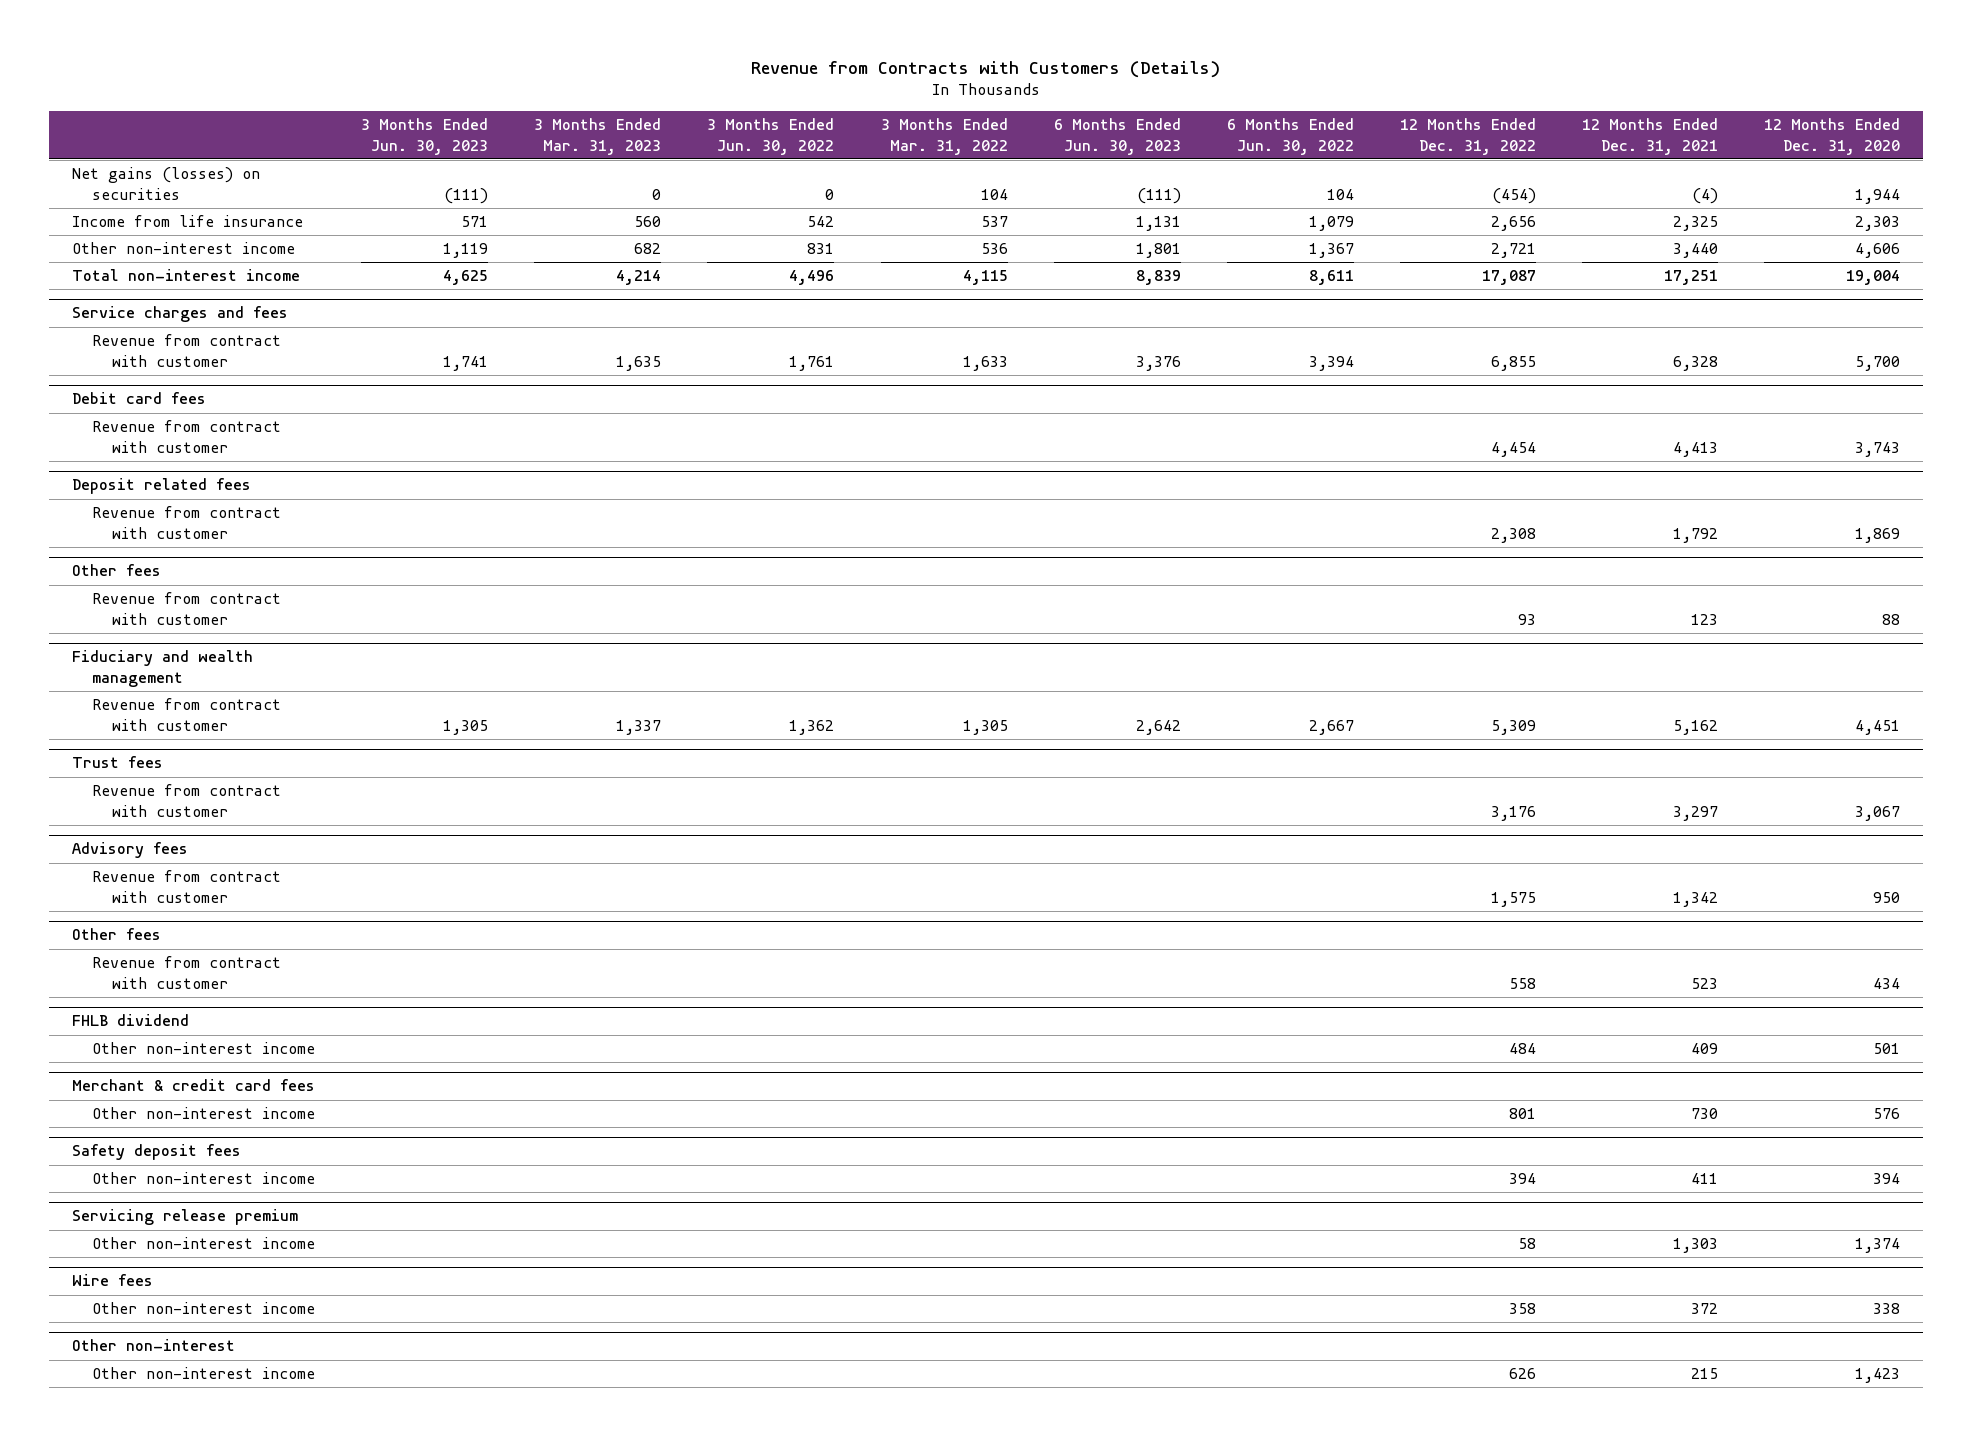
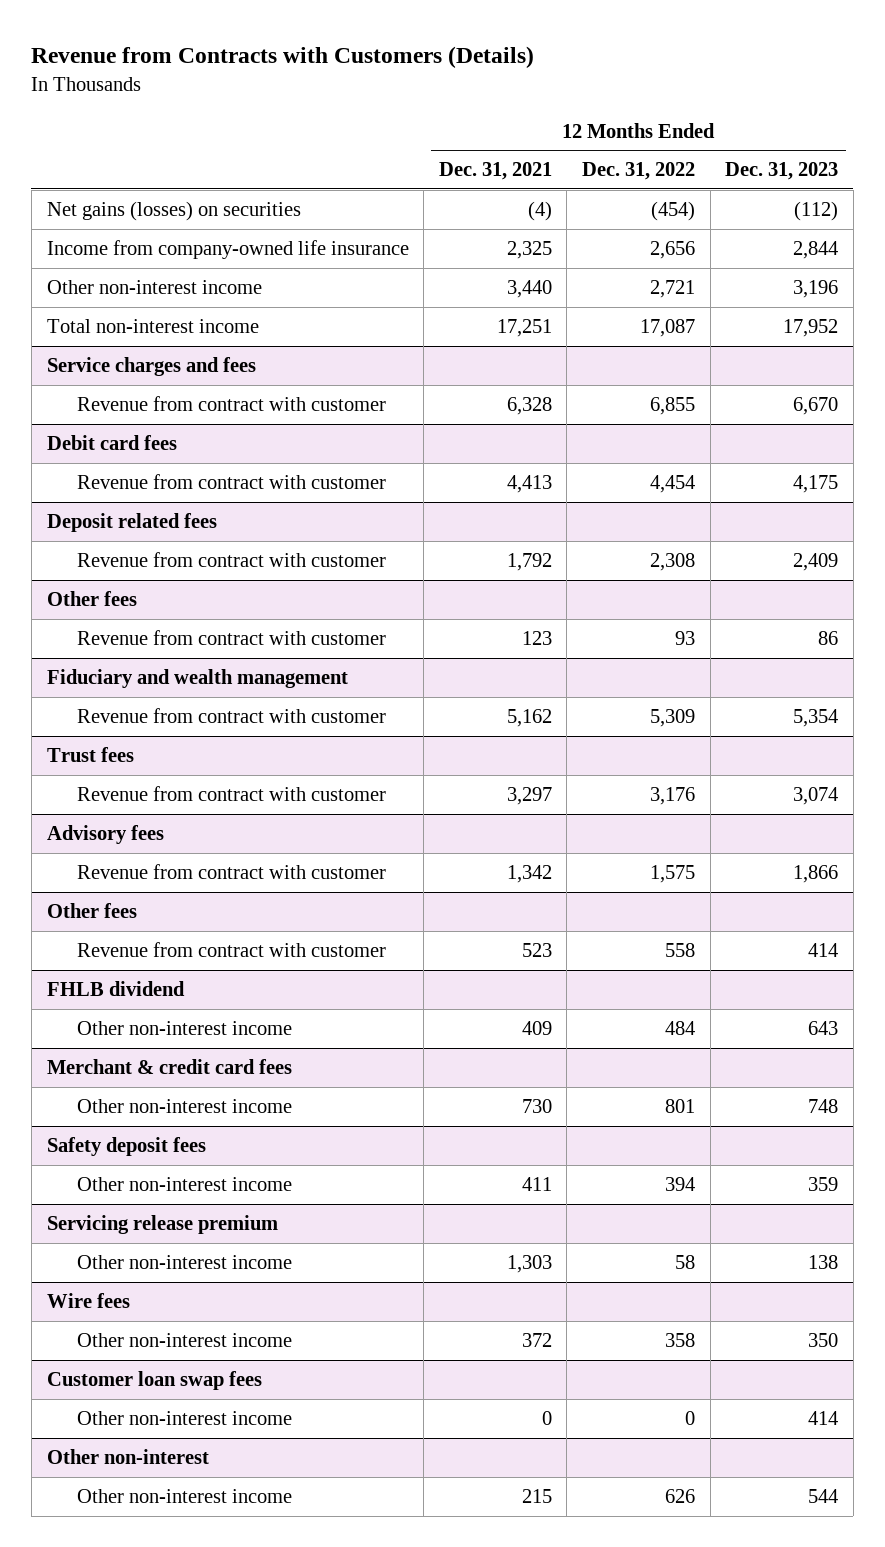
[361,118,489,155] 3 Months Ended Jun. 30, 2023 -> none
[534,118,662,155] 3 Months Ended Mar. 31, 2023 -> none
[707,118,835,155] 3 Months Ended Jun. 30, 2022 -> none
[880,118,1008,155] 3 Months Ended Mar. 31, 2022 -> none
[1053,118,1181,155] 6 Months Ended Jun. 30, 2023 -> none
[1226,118,1354,155] 6 Months Ended Jun. 30, 2022 -> none
[1764,118,1901,155] 12 Months Ended Dec. 31, 2020 -> none
none -> [725,162,839,181] Dec. 31, 2023
[72,215,304,228] Income from life insurance -> [46,239,409,259] Income from company-owned life insurance
none -> [46,1370,262,1390] Customer loan swap fees
none -> [76,1410,292,1425] Other non-interest income

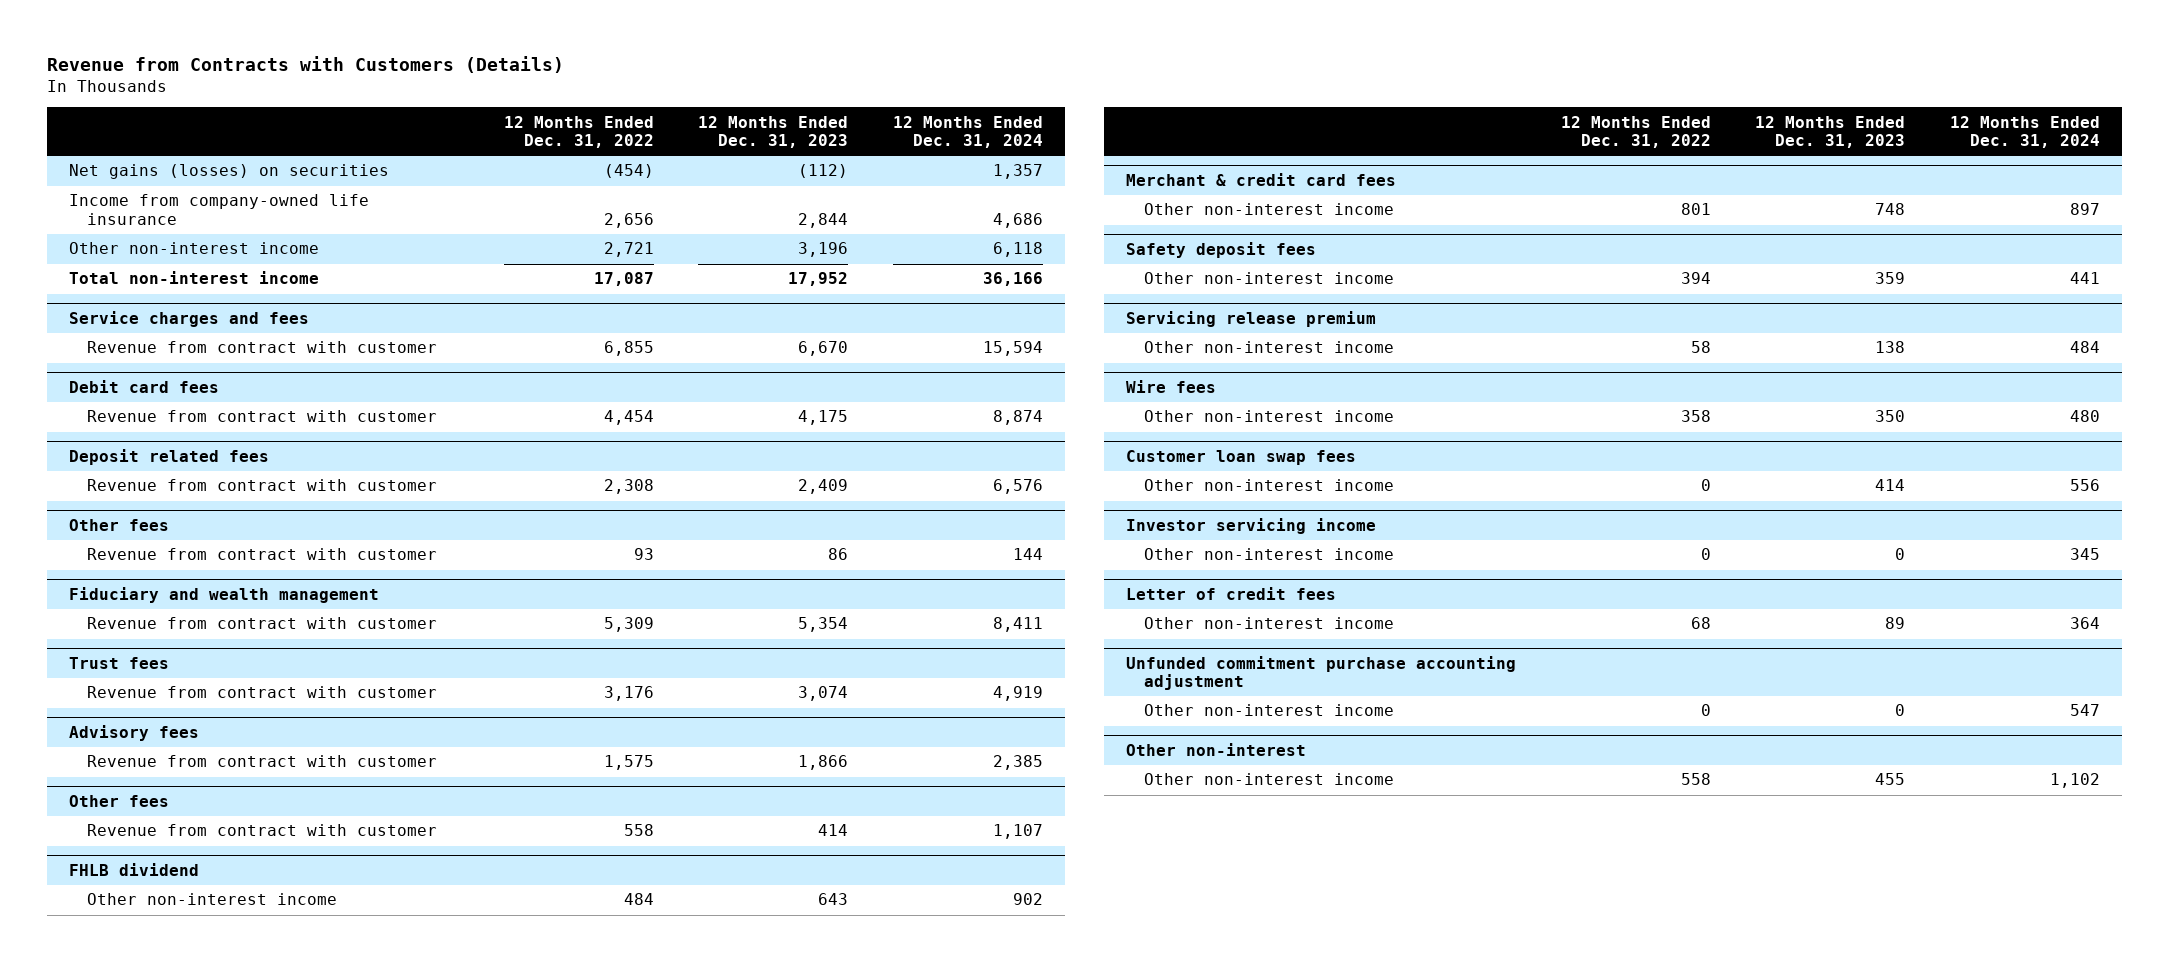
[438,162,552,181] Dec. 31, 2021 -> none
none -> [892,115,1043,149] 12 Months Ended Dec. 31, 2024
none -> [1126,517,1377,534] Investor servicing income
none -> [1143,548,1394,561] Other non-interest income
none -> [1126,586,1337,600] Letter of credit fees
none -> [1143,617,1394,630] Other non-interest income
none -> [1126,655,1517,690] Unfunded commitment purchase accounting adjustment
none -> [1143,704,1394,717] Other non-interest income
[664,1488,695,1503] 626 -> [1680,773,1711,786] 558
[808,1488,839,1503] 544 -> [1875,773,1906,786] 455

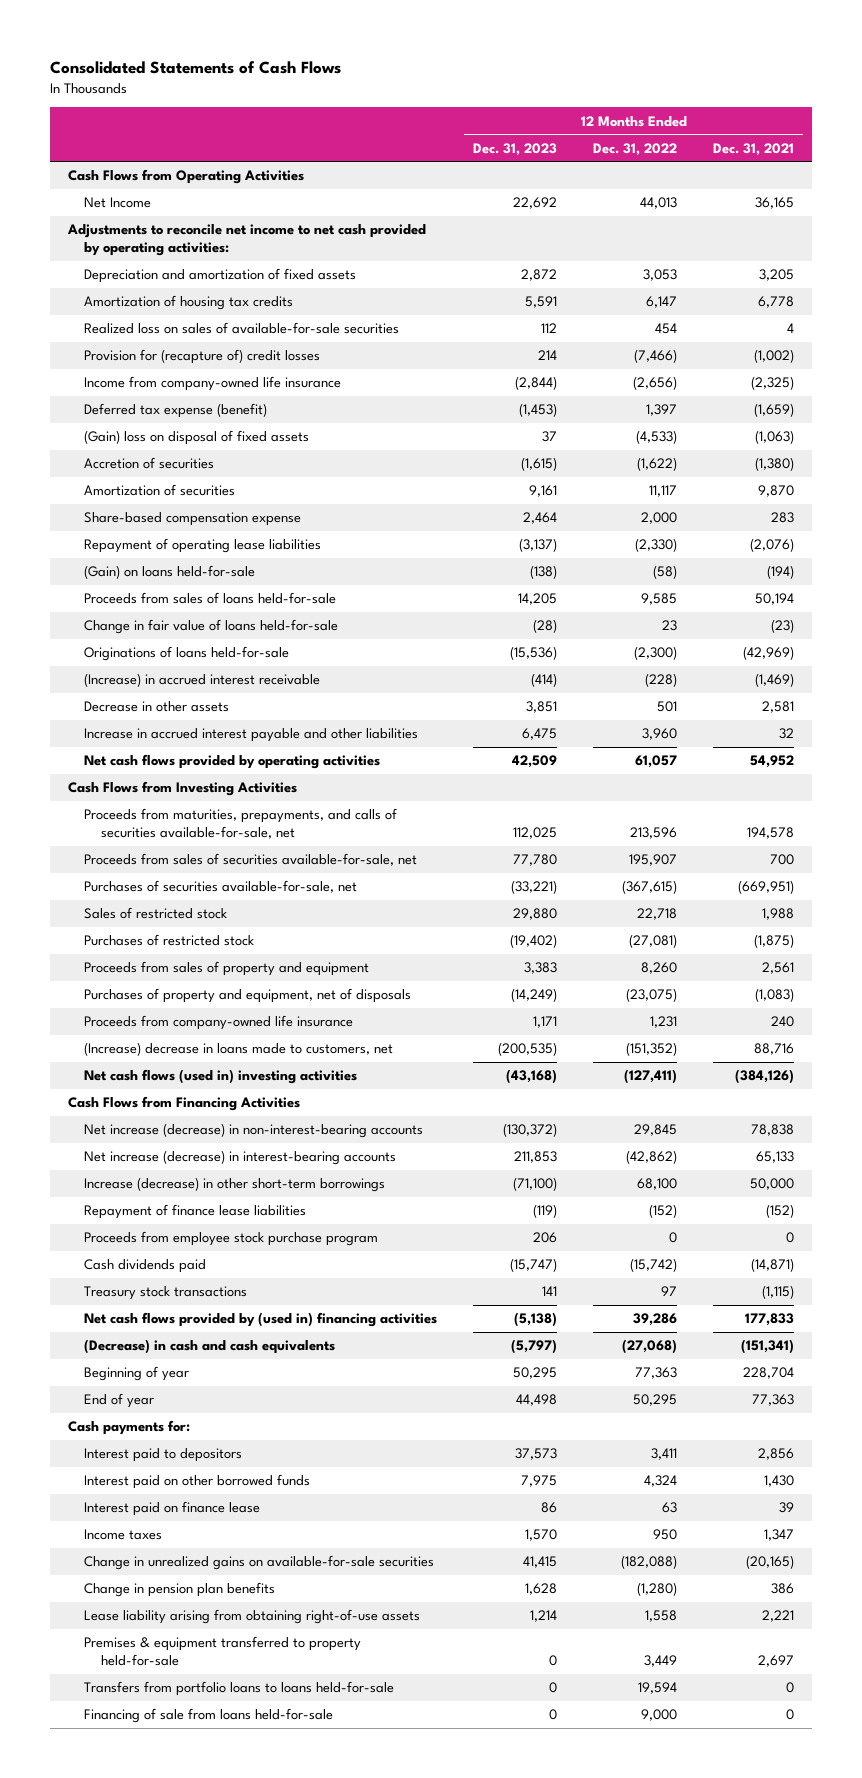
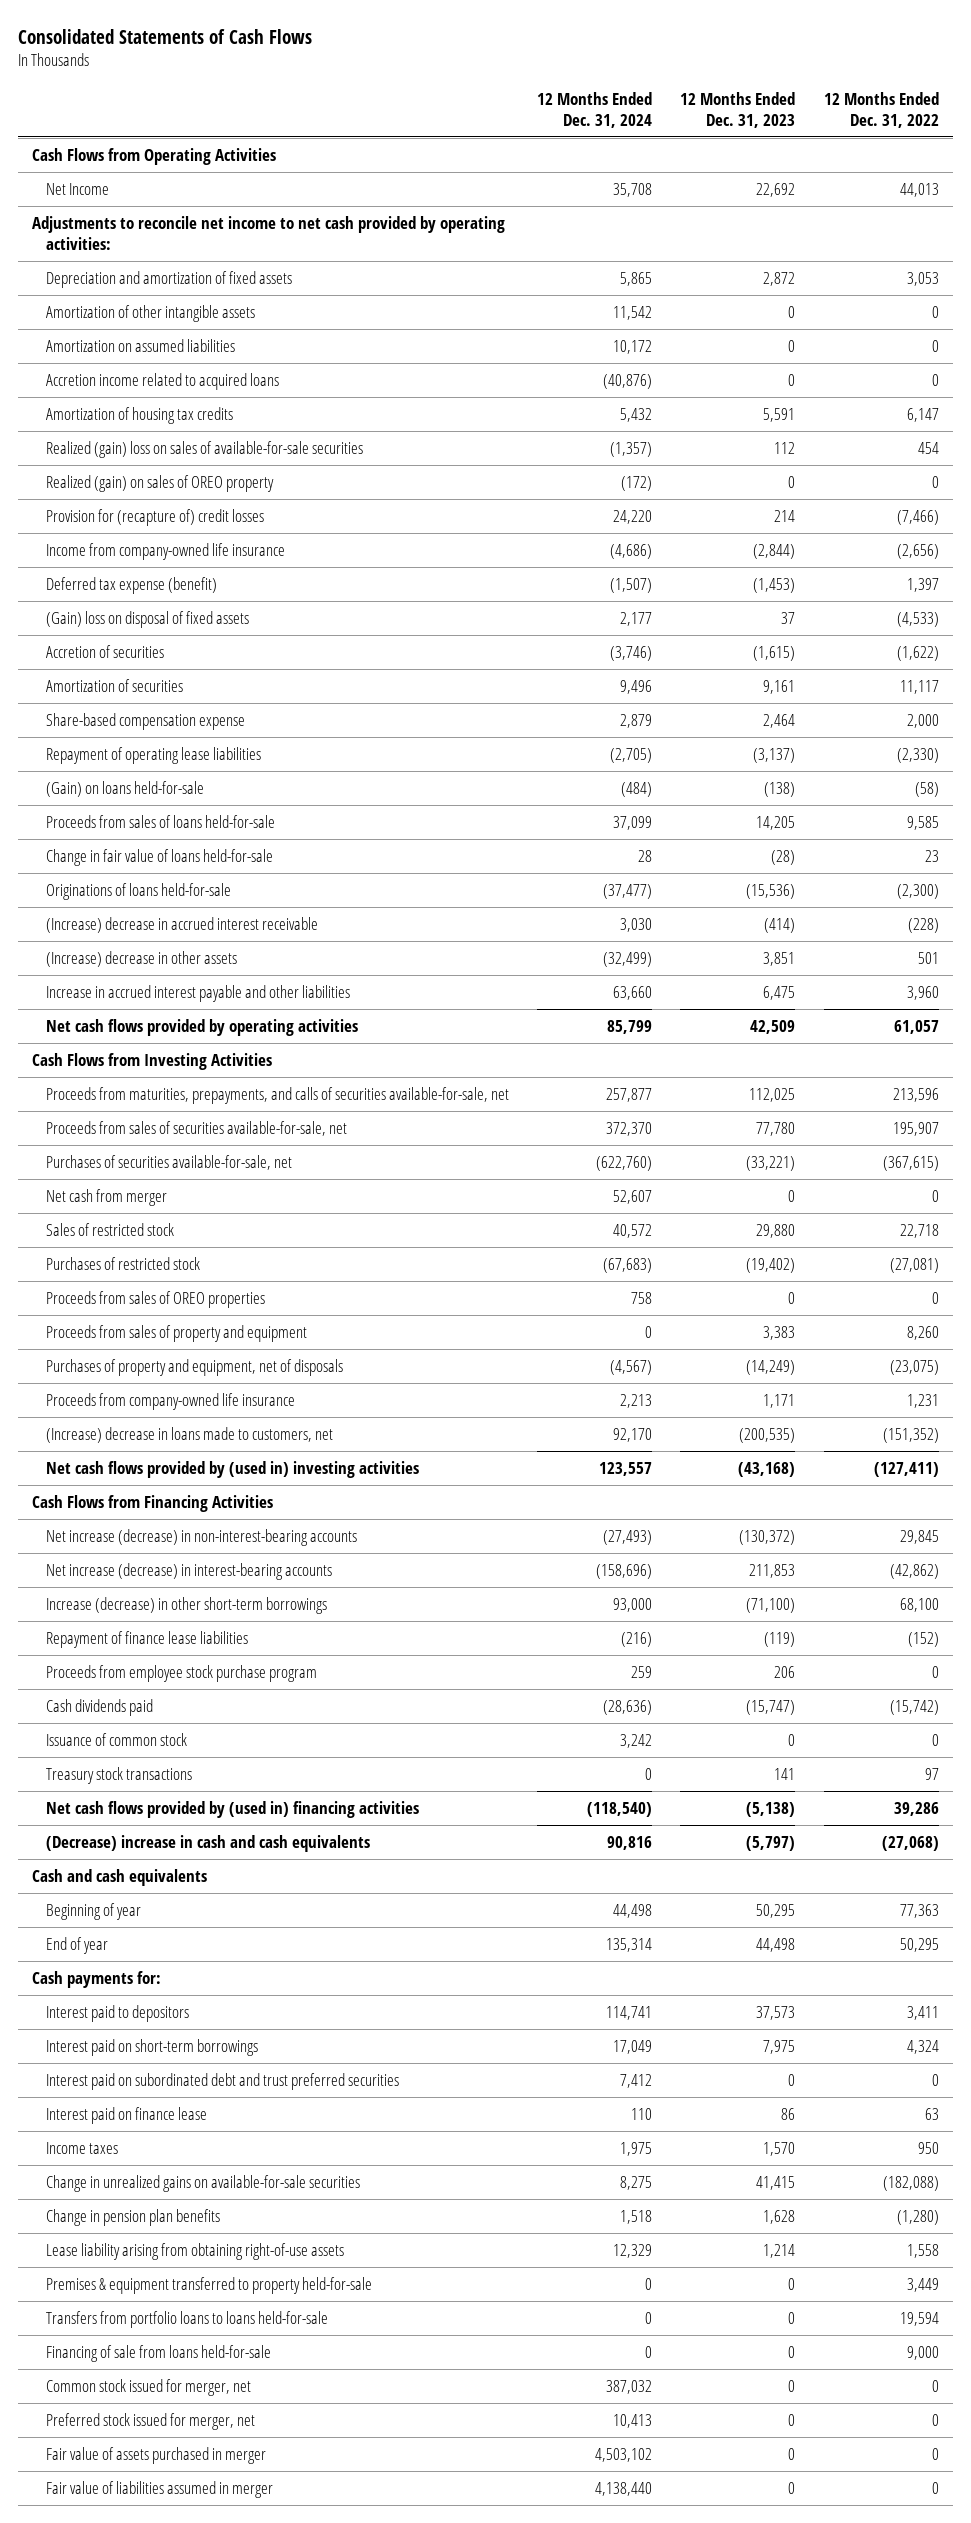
[713,142,795,156] Dec. 31, 2021 -> none
none -> [537,91,653,128] 12 Months Ended Dec. 31, 2024
none -> [46,304,256,322] Amortization of other intangible assets
none -> [46,338,236,352] Amortization on assumed liabilities
none -> [46,372,280,390] Accretion income related to acquired loans
[84,322,400,335] Realized loss on sales of available-for-sale securities -> [46,440,364,458] Realized (gain) loss on sales of available-for-sale securities
none -> [46,474,275,492] Realized (gain) on sales of OREO property
[84,673,321,688] (Increase) in accrued interest receivable -> [46,916,319,933] (Increase) decrease in accrued interest receivable
[84,701,230,713] Decrease in other assets -> [46,950,238,967] (Increase) decrease in other assets
none -> [46,1188,168,1206] Net cash from merger
none -> [46,1290,266,1308] Proceeds from sales of OREO properties
[84,1069,358,1085] Net cash flows (used in) investing activities -> [46,1460,420,1478] Net cash flows provided by (used in) investing activities
none -> [46,1732,188,1746] Issuance of common stock
[84,1339,336,1355] (Decrease) in cash and cash equivalents -> [46,1834,371,1852] (Decrease) increase in cash and cash equivalents
none -> [32,1868,208,1886] Cash and cash equivalents
[84,1474,311,1490] Interest paid on other borrowed funds -> [46,2038,259,2056] Interest paid on short-term borrowings
none -> [46,2072,400,2090] Interest paid on subordinated debt and trust preferred securities
none -> [46,2378,252,2396] Common stock issued for merger, net
none -> [46,2412,256,2430] Preferred stock issued for merger, net
none -> [46,2446,267,2464] Fair value of assets purchased in merger
none -> [46,2480,274,2498] Fair value of liabilities assumed in merger

